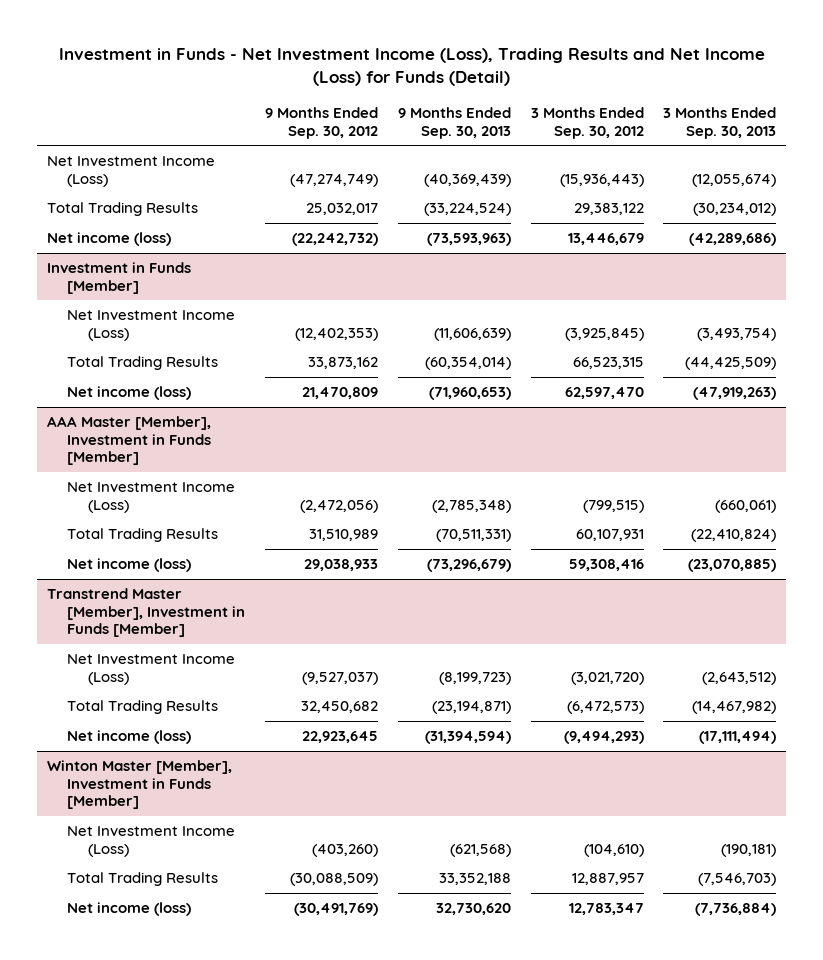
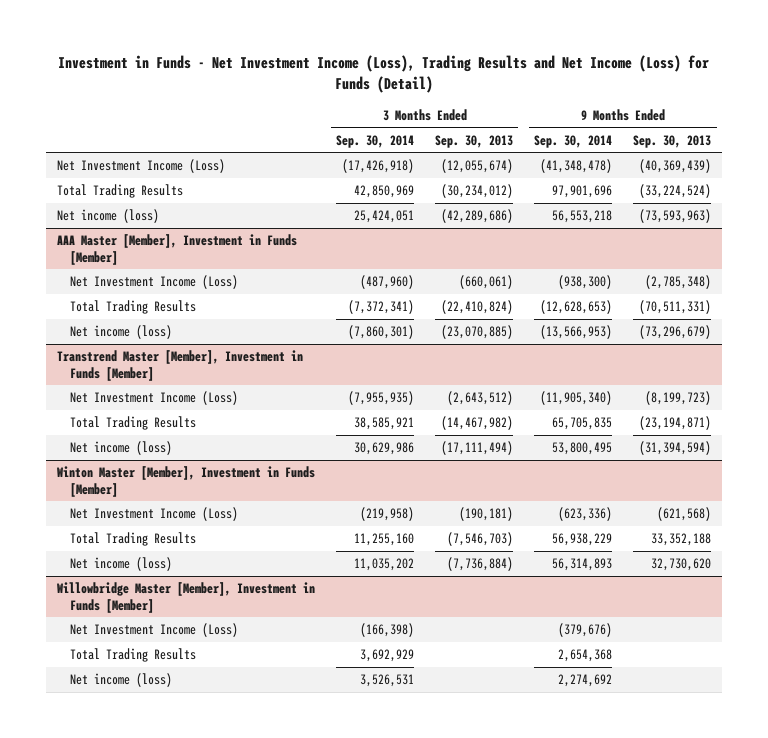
[265,107,379,139] 9 Months Ended Sep. 30, 2012 -> none
[530,107,644,139] 3 Months Ended Sep. 30, 2012 -> none
none -> [336,134,415,148] Sep. 30, 2014
none -> [534,134,613,148] Sep. 30, 2014
[46,262,191,294] Investment in Funds [Member] -> none
[67,310,236,341] Net Investment Income (Loss) -> none
[67,356,219,371] Total Trading Results -> none
[67,386,192,401] Net income (loss) -> none
none -> [57,582,316,613] Willowbridge Master [Member], Investment in Funds [Member]
none -> [70,623,239,638] Net Investment Income (Loss)
none -> [70,648,197,663] Total Trading Results
none -> [70,673,173,688] Net income (loss)

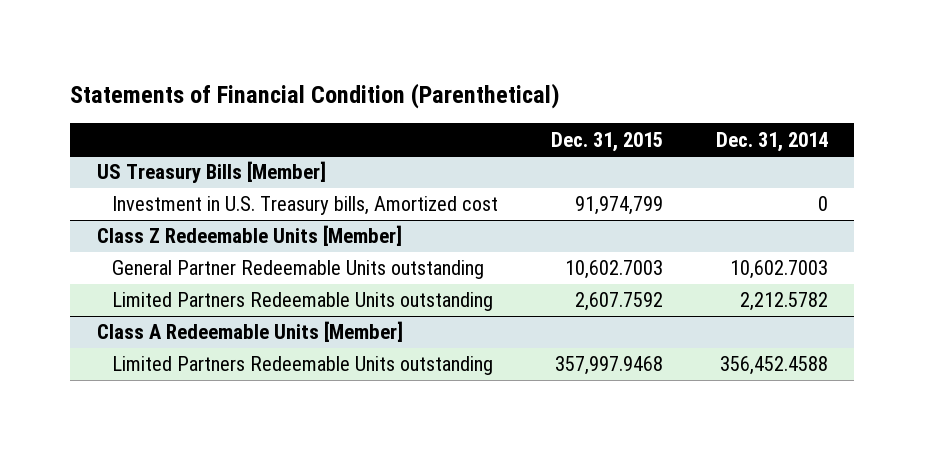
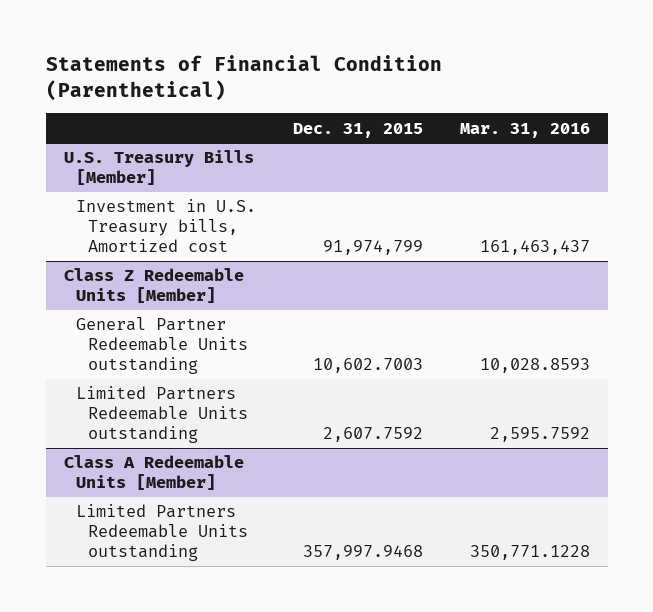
[715,131,828,152] Dec. 31, 2014 -> none
none -> [459,122,590,138] Mar. 31, 2016
[96,161,326,184] US Treasury Bills [Member] -> [63,150,254,186] U.S. Treasury Bills [Member]

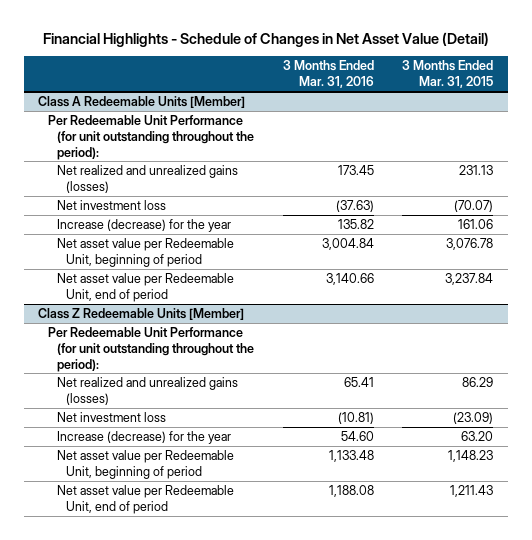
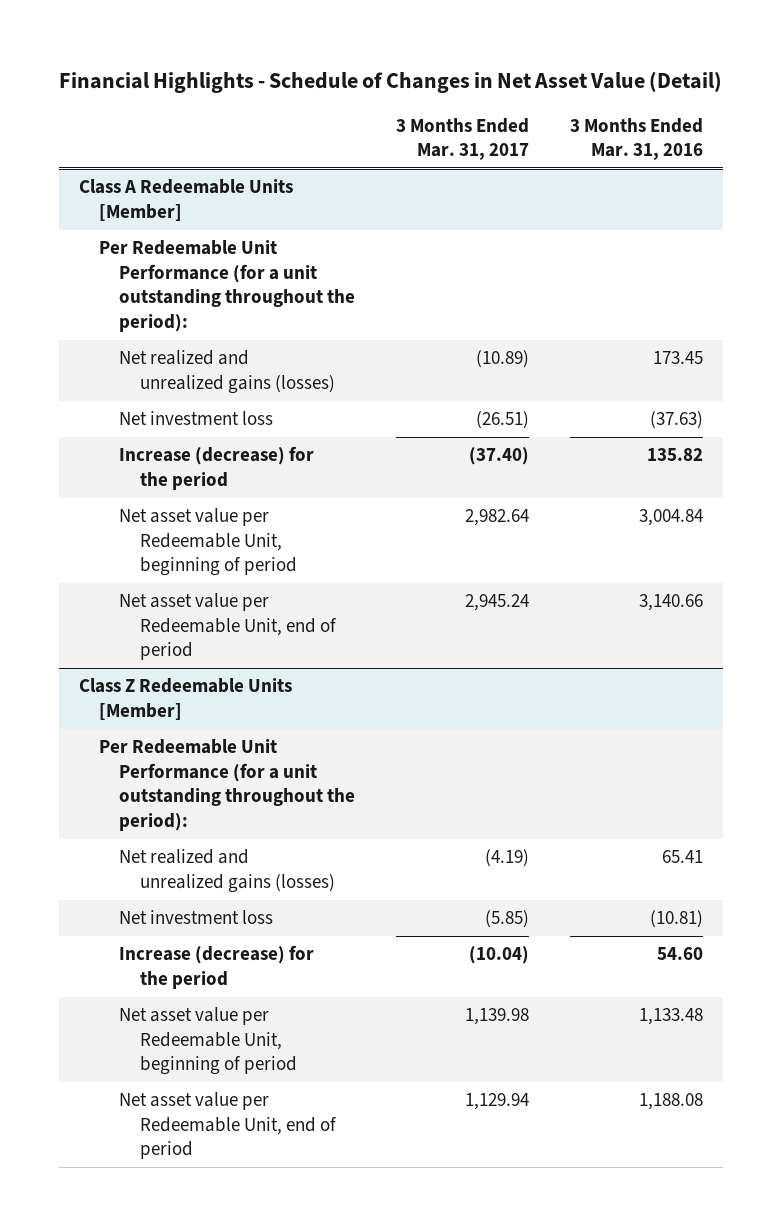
[402,60,494,89] 3 Months Ended Mar. 31, 2015 -> none
none -> [396,117,530,160] 3 Months Ended Mar. 31, 2017
[47,115,254,160] Per Redeemable Unit Performance (for unit outstanding throughout the period): -> [99,240,356,332] Per Redeemable Unit Performance (for a unit outstanding throughout the period):
[56,219,231,233] Increase (decrease) for the year -> [119,446,315,490] Increase (decrease) for the period
[47,327,254,372] Per Redeemable Unit Performance (for unit outstanding throughout the period): -> [99,739,356,831] Per Redeemable Unit Performance (for a unit outstanding throughout the period):
[56,431,231,445] Increase (decrease) for the year -> [119,945,315,989] Increase (decrease) for the period

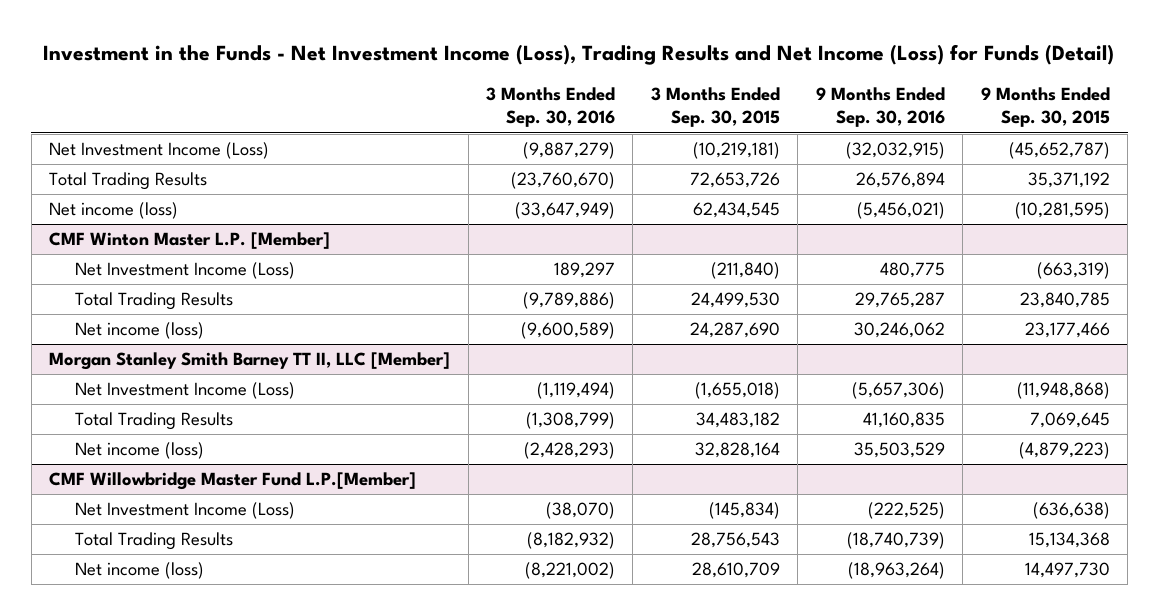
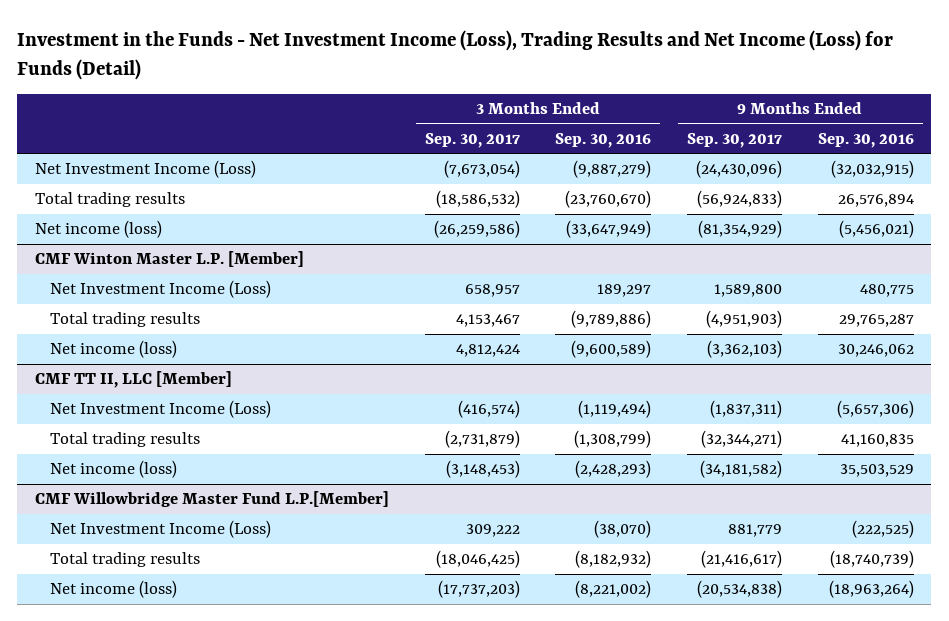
[650,87,780,128] 3 Months Ended Sep. 30, 2015 -> none
[980,87,1110,128] 9 Months Ended Sep. 30, 2015 -> none
none -> [424,132,520,148] Sep. 30, 2017
none -> [686,132,782,148] Sep. 30, 2017
[49,172,208,191] Total Trading Results -> [35,192,186,208] Total trading results
[74,292,233,311] Total Trading Results -> [49,312,200,328] Total trading results
[49,352,451,371] Morgan Stanley Smith Barney TT II, LLC [Member] -> none
none -> [35,371,233,389] CMF TT II, LLC [Member]
[74,412,233,431] Total Trading Results -> [49,432,200,448] Total trading results
[74,532,233,551] Total Trading Results -> [49,552,200,568] Total trading results

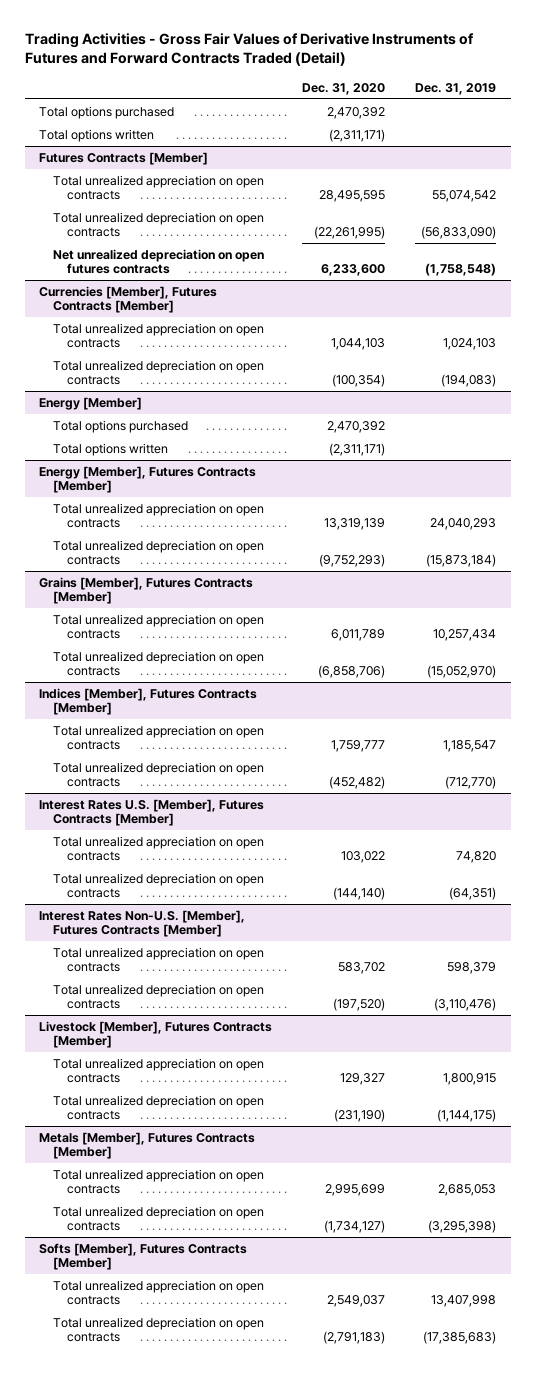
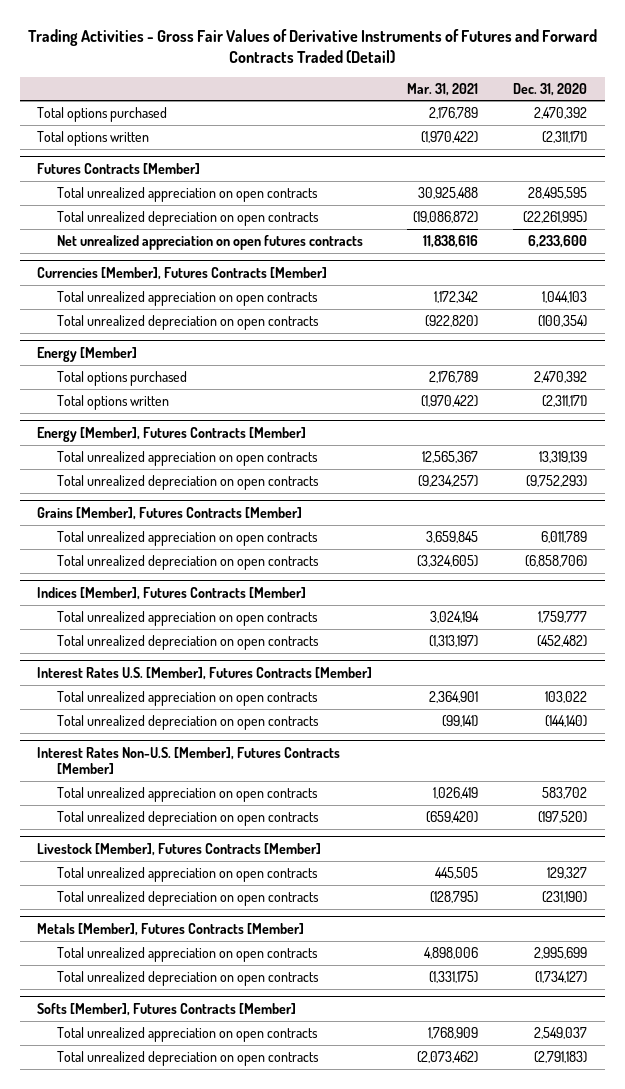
[415,82,497,95] Dec. 31, 2019 -> none
none -> [407,82,479,96] Mar. 31, 2021
[53,248,265,275] Net unrealized depreciation on open futures contracts -> [56,234,363,250] Net unrealized appreciation on open futures contracts

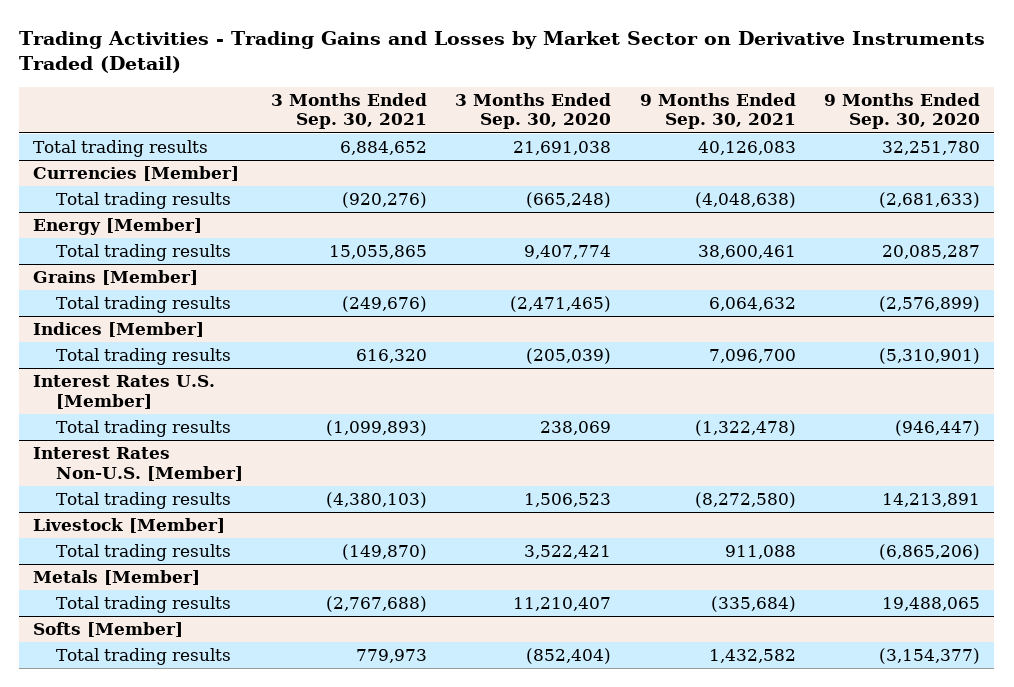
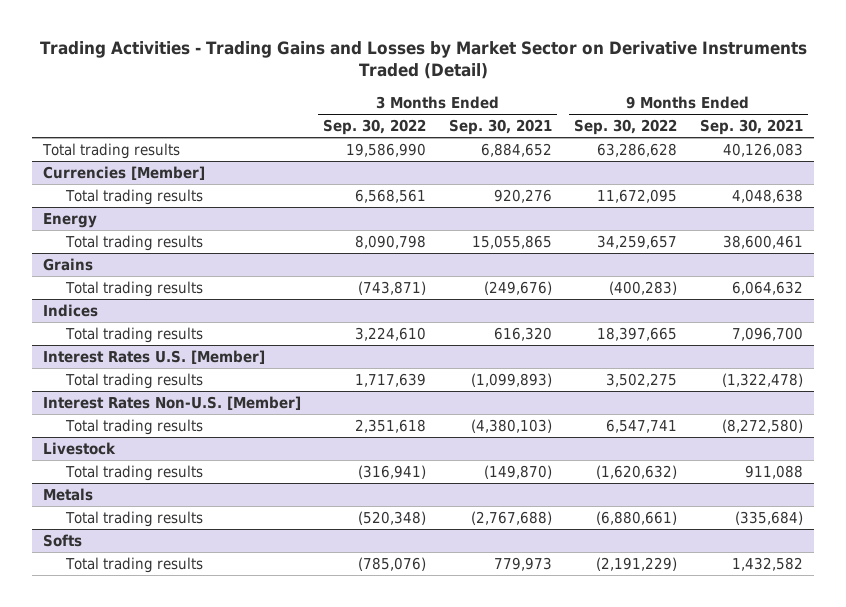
[455,92,612,130] 3 Months Ended Sep. 30, 2020 -> none
[824,92,981,130] 9 Months Ended Sep. 30, 2020 -> none
none -> [323,118,427,135] Sep. 30, 2022
none -> [574,118,678,135] Sep. 30, 2022
[342,192,428,209] (920,276) -> [493,188,552,203] 920,276
[694,192,796,209] (4,048,638) -> [731,188,803,203] 4,048,638
[33,218,203,236] Energy [Member] -> [42,212,97,228] Energy
[33,270,199,286] Grains [Member] -> [42,257,93,271] Grains
[33,322,205,338] Indices [Member] -> [42,303,98,317] Indices
[33,518,226,534] Livestock [Member] -> [42,441,116,455] Livestock
[33,570,201,586] Metals [Member] -> [42,487,93,501] Metals
[33,622,184,638] Softs [Member] -> [42,533,82,547] Softs

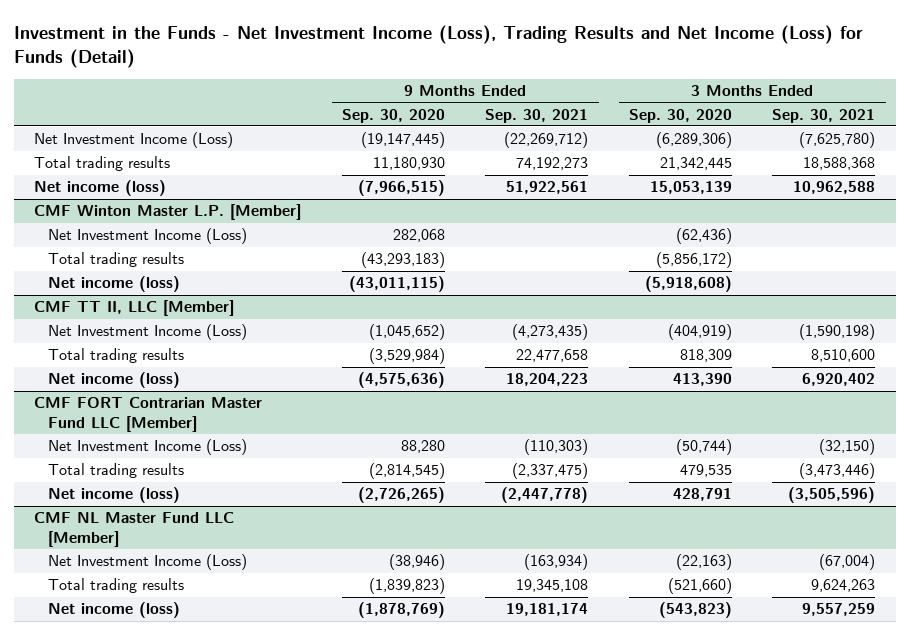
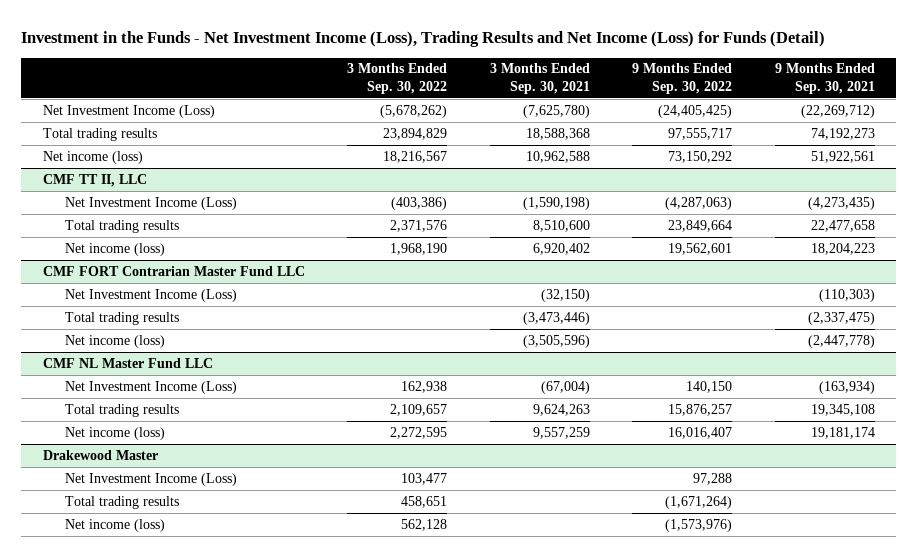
[341,108,445,123] Sep. 30, 2020 -> none
[628,108,732,123] Sep. 30, 2020 -> none
none -> [347,63,448,94] 3 Months Ended Sep. 30, 2022
none -> [632,63,733,94] 9 Months Ended Sep. 30, 2022
[34,204,302,221] CMF Winton Master L.P. [Member] -> none
[48,228,248,245] Net Investment Income (Loss) -> none
[48,252,185,268] Total trading results -> none
[48,276,181,293] Net income (loss) -> none
[34,300,235,317] CMF TT II, LLC [Member] -> [42,173,147,187] CMF TT II, LLC
[34,397,263,433] CMF FORT Contrarian Master Fund LLC [Member] -> [42,265,305,276] CMF FORT Contrarian Master Fund LLC
[34,512,235,548] CMF NL Master Fund LLC [Member] -> [42,357,213,368] CMF NL Master Fund LLC
none -> [42,449,158,460] Drakewood Master
none -> [65,472,238,486] Net Investment Income (Loss)
none -> [65,495,180,509] Total trading results
none -> [65,518,166,532] Net income (loss)

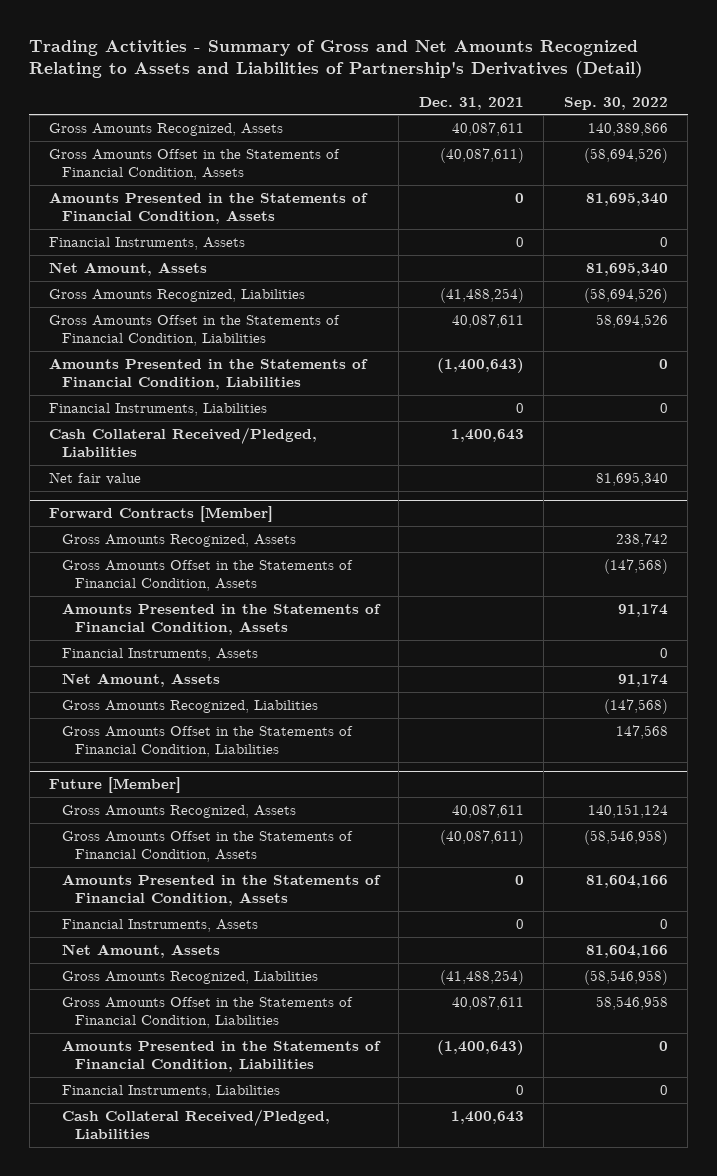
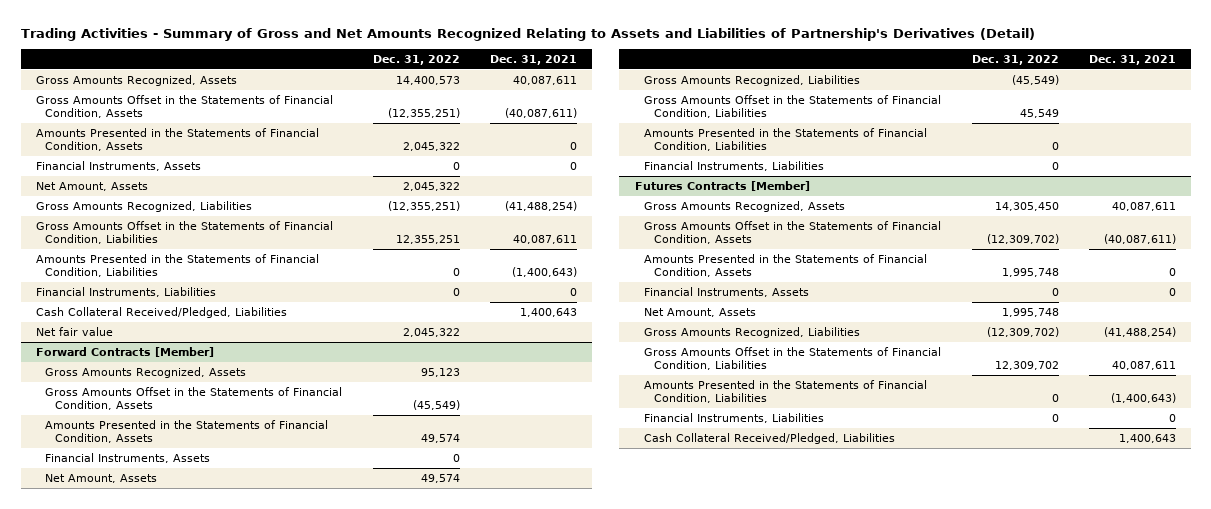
[563,96,668,110] Sep. 30, 2022 -> none
none -> [372,54,460,65] Dec. 31, 2022
none -> [644,128,928,151] Amounts Presented in the Statements of Financial Condition, Liabilities
none -> [644,161,825,172] Financial Instruments, Liabilities
[49,776,182,793] Future [Member] -> [634,181,810,192] Futures Contracts [Member]

